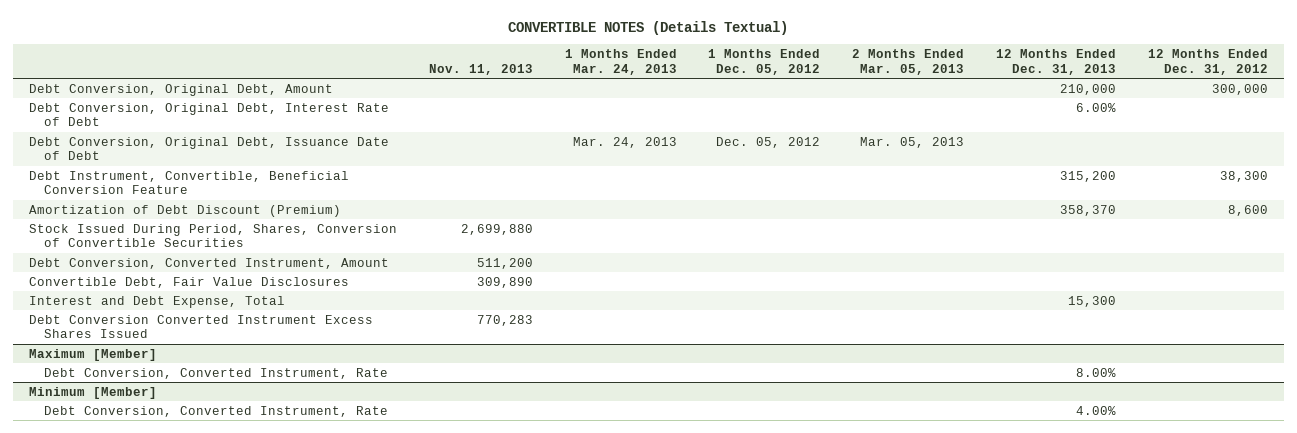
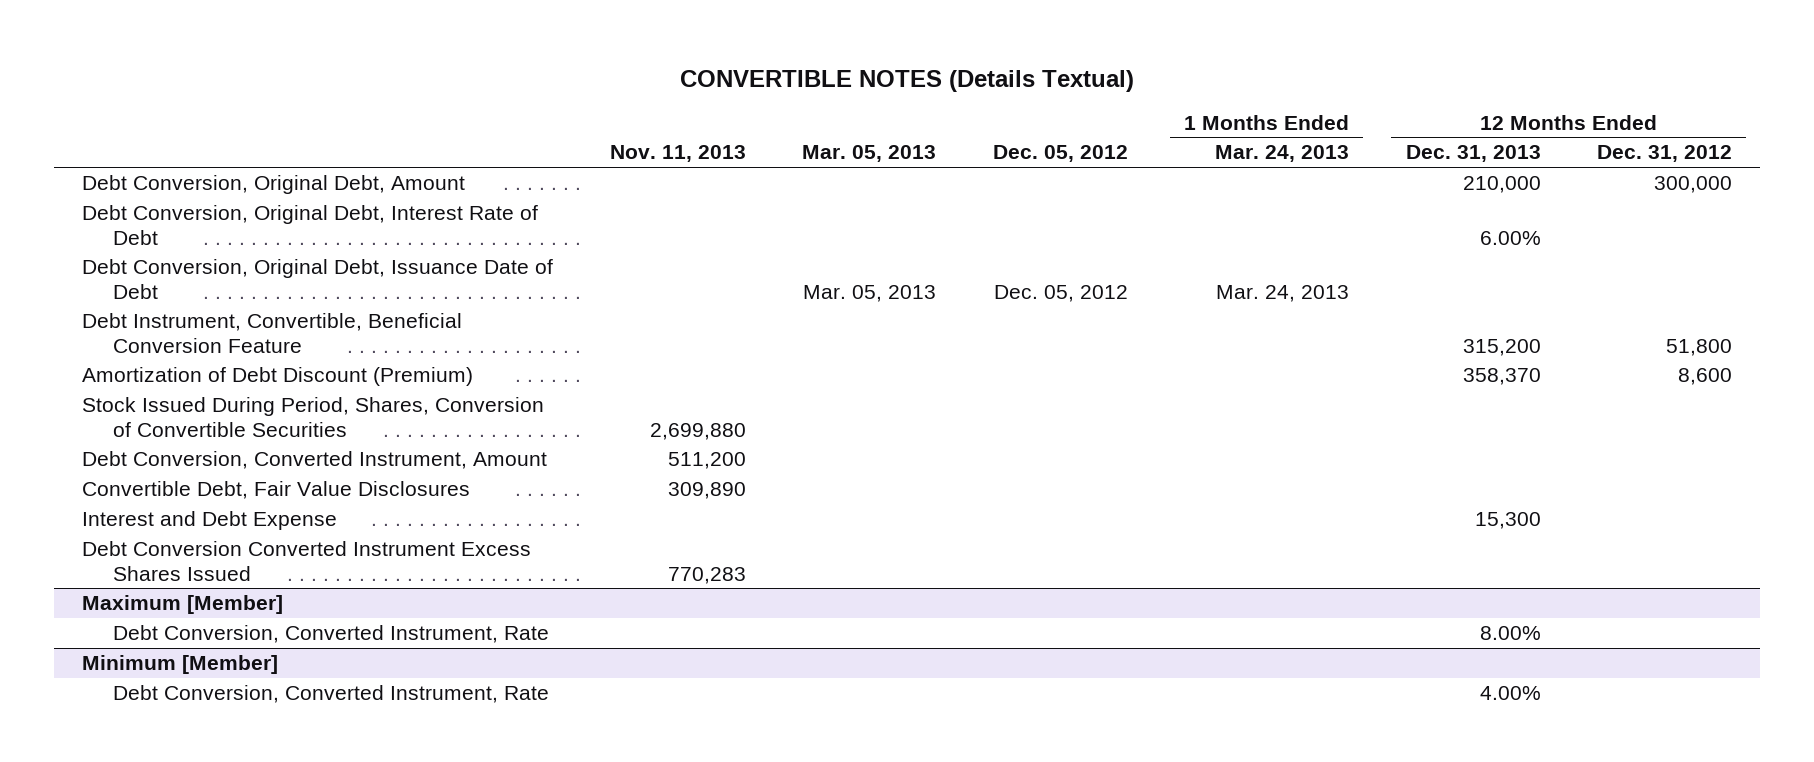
[708,49,821,75] 1 Months Ended Dec. 05, 2012 -> none
[852,49,965,75] 2 Months Ended Mar. 05, 2013 -> none
none -> [802,145,937,163] Mar. 05, 2013
none -> [992,145,1128,163] Dec. 05, 2012
[1220,170,1269,182] 38,300 -> [1665,338,1732,356] 51,800
[28,295,285,308] Interest and Debt Expense, Total -> [82,511,338,531] Interest and Debt Expense

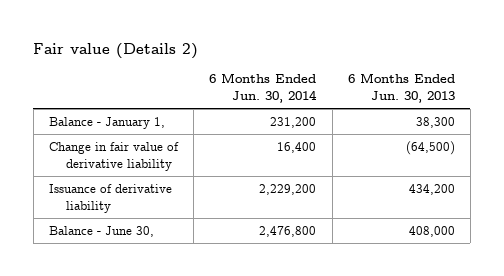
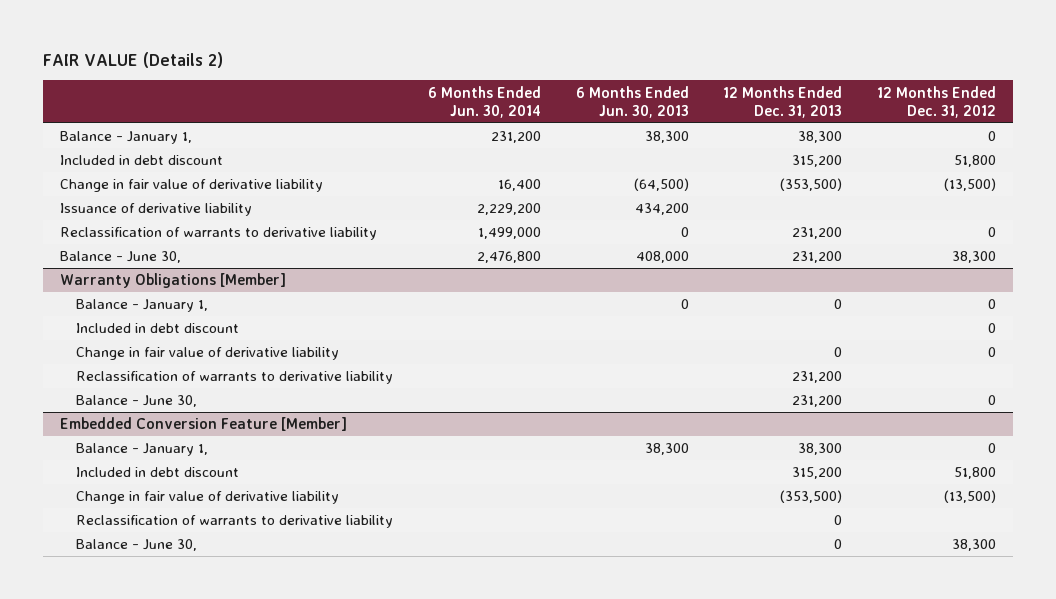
[33,42,199,59] Fair value (Details 2) -> [42,51,223,68] FAIR VALUE (Details 2)
none -> [723,85,843,118] 12 Months Ended Dec. 31, 2013
none -> [877,85,997,118] 12 Months Ended Dec. 31, 2012
none -> [60,155,224,166] Included in debt discount
none -> [60,227,378,241] Reclassification of warrants to derivative liability
none -> [60,273,287,289] Warranty Obligations [Member]
none -> [76,299,209,313] Balance - January 1,
none -> [76,323,240,334] Included in debt discount
none -> [76,347,340,361] Change in fair value of derivative liability
none -> [76,371,394,385] Reclassification of warrants to derivative liability
none -> [76,395,198,408] Balance - June 30,
none -> [60,417,348,432] Embedded Conversion Feature [Member]
none -> [76,443,209,457] Balance - January 1,
none -> [76,467,240,478] Included in debt discount
none -> [76,491,340,505] Change in fair value of derivative liability
none -> [76,515,394,529] Reclassification of warrants to derivative liability
none -> [76,539,198,552] Balance - June 30,

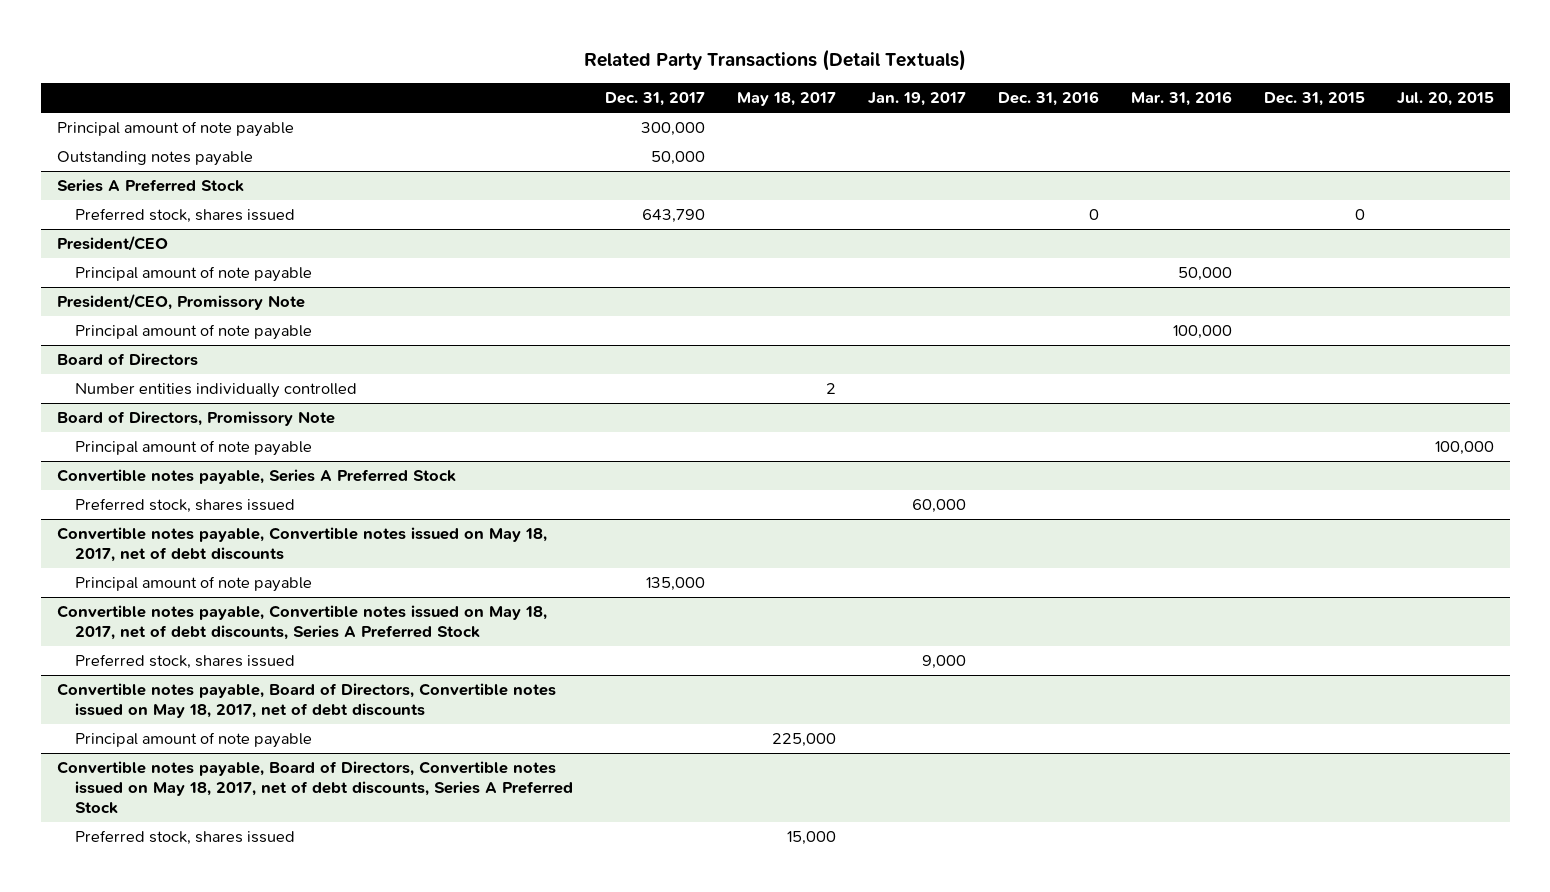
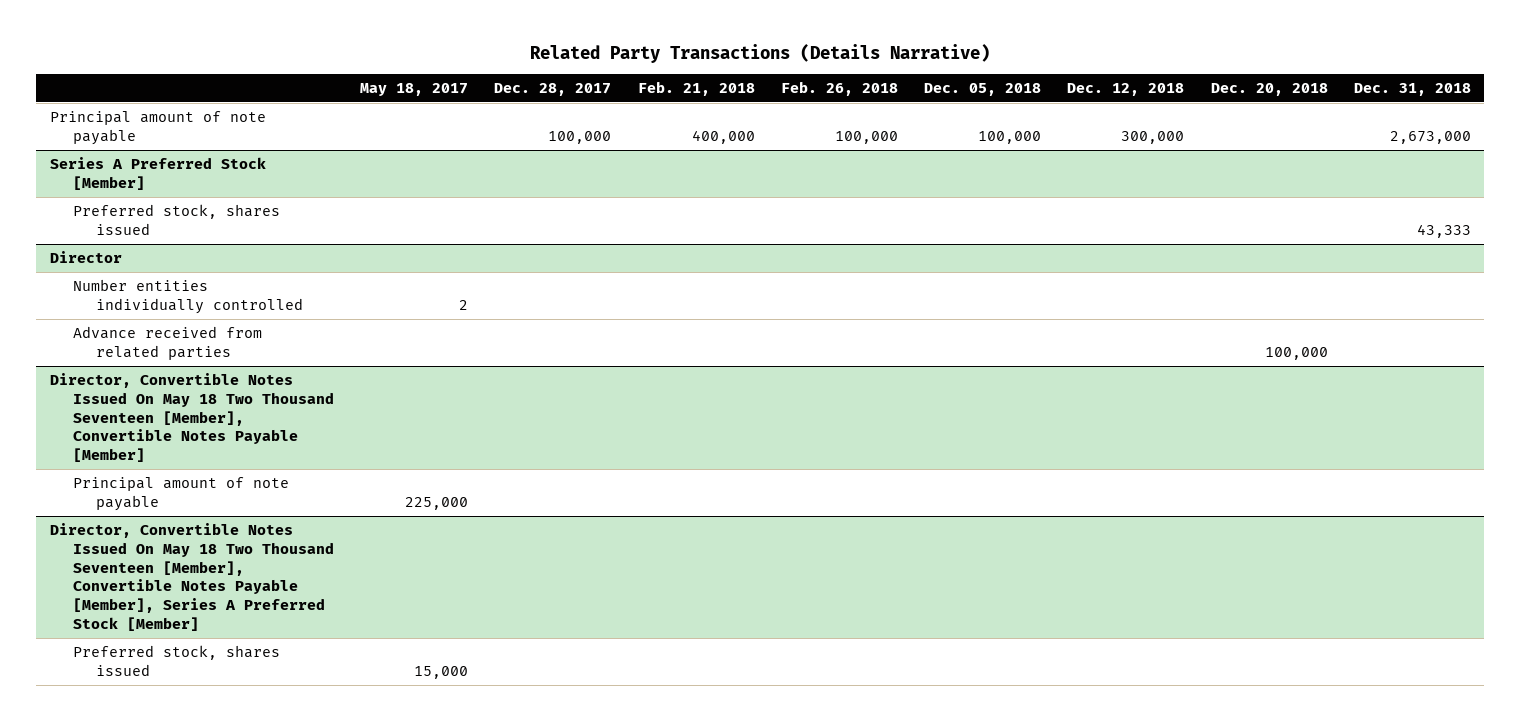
[584,49,967,72] Related Party Transactions (Detail Textuals) -> [530,44,991,64] Related Party Transactions (Details Narrative)
[605,91,706,106] Dec. 31, 2017 -> none
[868,91,967,106] Jan. 19, 2017 -> none
[998,90,1100,106] Dec. 31, 2016 -> none
[1130,90,1232,106] Mar. 31, 2016 -> none
[1263,91,1365,106] Dec. 31, 2015 -> none
[1396,91,1494,106] Jul. 20, 2015 -> none
none -> [494,83,612,97] Dec. 28, 2017
none -> [637,81,755,97] Feb. 21, 2018
none -> [780,81,898,97] Feb. 26, 2018
none -> [924,83,1042,97] Dec. 05, 2018
none -> [1067,83,1185,97] Dec. 12, 2018
none -> [1210,83,1328,97] Dec. 20, 2018
none -> [1353,83,1471,97] Dec. 31, 2018
[56,151,253,167] Outstanding notes payable -> none
[56,179,244,193] Series A Preferred Stock -> [49,157,266,190] Series A Preferred Stock [Member]
[56,235,168,252] President/CEO -> none
[75,266,313,283] Principal amount of note payable -> none
[56,293,305,311] President/CEO, Promissory Note -> none
[75,324,313,341] Principal amount of note payable -> none
[56,353,198,367] Board of Directors -> [49,251,122,264] Director
[56,411,335,427] Board of Directors, Promissory Note -> none
[75,440,313,457] Principal amount of note payable -> none
[56,469,456,485] Convertible notes payable, Series A Preferred Stock -> none
[75,498,296,514] Preferred stock, shares issued -> none
[56,527,547,563] Convertible notes payable, Convertible notes issued on May 18, 2017, net of debt discounts -> none
[75,576,313,593] Principal amount of note payable -> none
[56,605,547,641] Convertible notes payable, Convertible notes issued on May 18, 2017, net of debt discounts, Series A Preferred Stock -> none
[75,654,296,670] Preferred stock, shares issued -> none
none -> [72,326,262,360] Advance received from related parties
[56,683,556,719] Convertible notes payable, Board of Directors, Convertible notes issued on May 18, 2017, net of debt discounts -> [49,373,334,463] Director, Convertible Notes Issued On May 18 Two Thousand Seventeen [Member], Convertible Notes Payable [Member]
[56,761,574,814] Convertible notes payable, Board of Directors, Convertible notes issued on May 18, 2017, net of debt discounts, Series A Preferred Stock -> [49,523,334,631] Director, Convertible Notes Issued On May 18 Two Thousand Seventeen [Member], Convertible Notes Payable [Member], Series A Preferred Stock [Member]

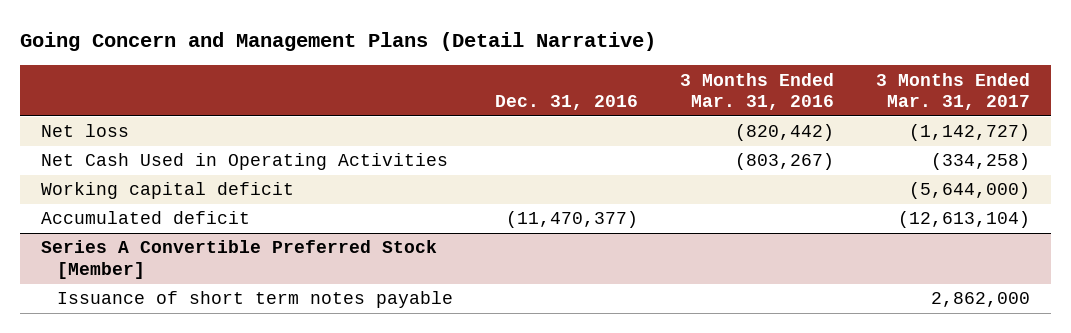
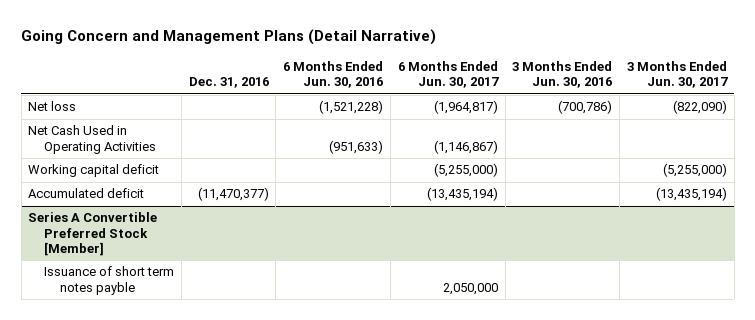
[679,72,834,111] 3 Months Ended Mar. 31, 2016 -> none
[875,72,1030,111] 3 Months Ended Mar. 31, 2017 -> none
none -> [283,61,384,89] 6 Months Ended Jun. 30, 2016
none -> [397,61,499,89] 6 Months Ended Jun. 30, 2017
none -> [512,61,613,89] 3 Months Ended Jun. 30, 2016
none -> [626,61,728,89] 3 Months Ended Jun. 30, 2017
[57,291,454,309] Issuance of short term notes payable -> [44,266,175,295] Issuance of short term notes payble

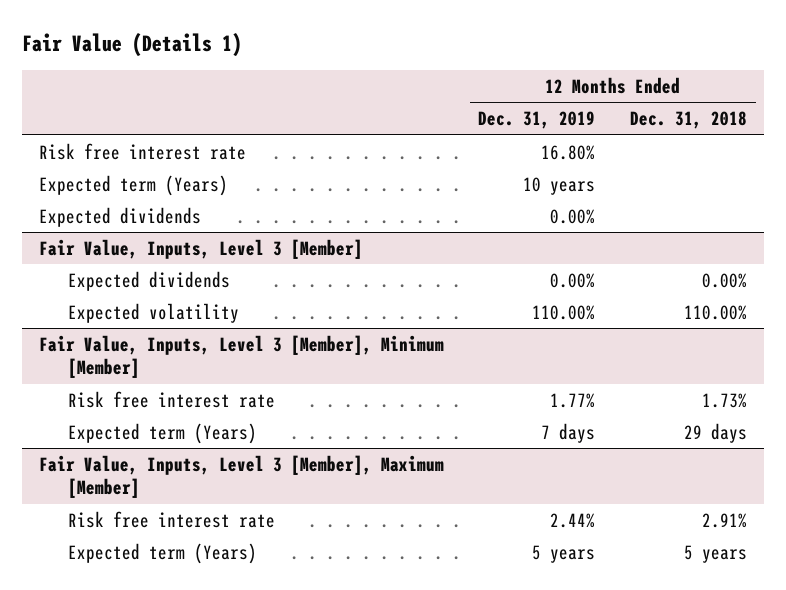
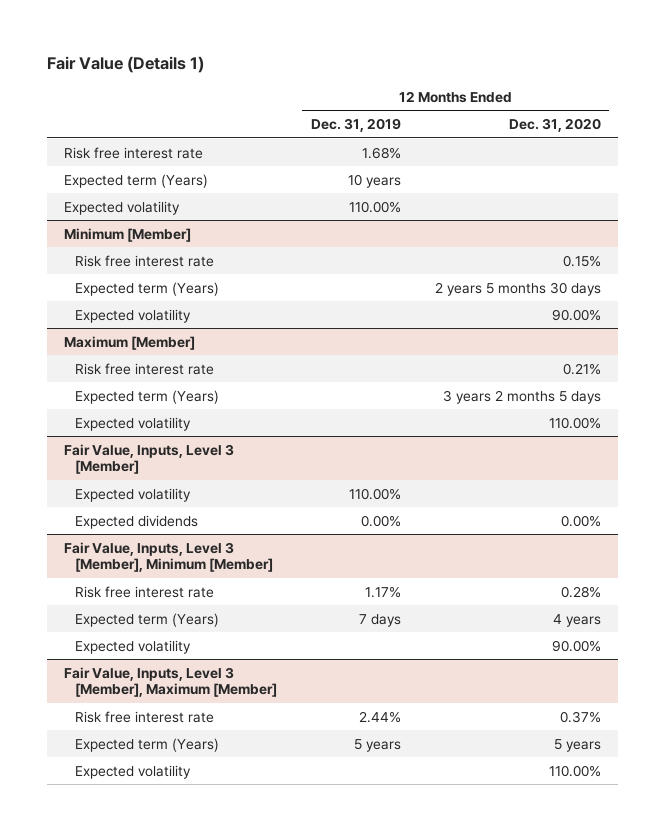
[630,111,748,130] Dec. 31, 2018 -> none
none -> [508,118,601,133] Dec. 31, 2020
[541,144,596,160] 16.80% -> [361,146,401,159] 1.68%
[38,206,201,227] Expected dividends -> none
none -> [64,200,181,215] Expected volatility
none -> [64,227,192,242] Minimum [Member]
none -> [75,254,215,267] Risk free interest rate
none -> [75,281,220,296] Expected term (Years)
none -> [75,308,192,323] Expected volatility
none -> [64,335,196,350] Maximum [Member]
none -> [75,362,215,375] Risk free interest rate
none -> [75,389,220,404] Expected term (Years)
none -> [75,416,192,431] Expected volatility
[68,270,231,291] Expected dividends -> [75,514,199,529] Expected dividends
[550,392,596,408] 1.77% -> [364,585,401,598] 1.17%
none -> [75,639,192,654] Expected volatility
none -> [75,764,192,779] Expected volatility

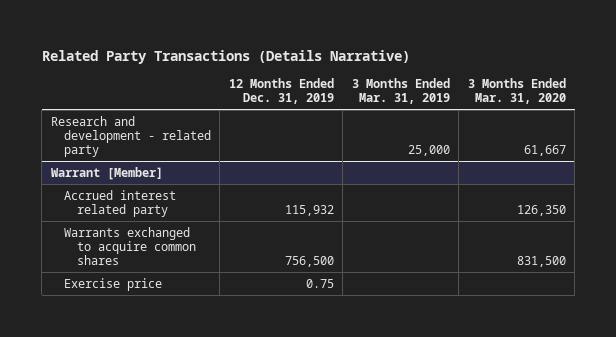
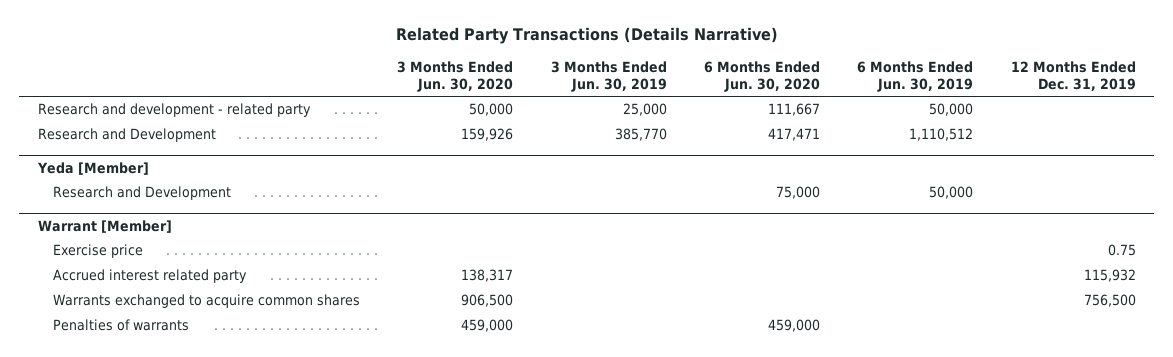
[351,78,450,105] 3 Months Ended Mar. 31, 2019 -> none
[467,78,566,105] 3 Months Ended Mar. 31, 2020 -> none
none -> [397,60,514,92] 3 Months Ended Jun. 30, 2020
none -> [550,60,667,92] 3 Months Ended Jun. 30, 2019
none -> [703,60,820,92] 6 Months Ended Jun. 30, 2020
none -> [857,60,974,92] 6 Months Ended Jun. 30, 2019
none -> [37,128,216,143] Research and Development
none -> [36,162,149,176] Yeda [Member]
none -> [52,186,231,201] Research and Development
[63,277,162,291] Exercise price -> [52,244,143,259] Exercise price
none -> [52,319,189,332] Penalties of warrants

